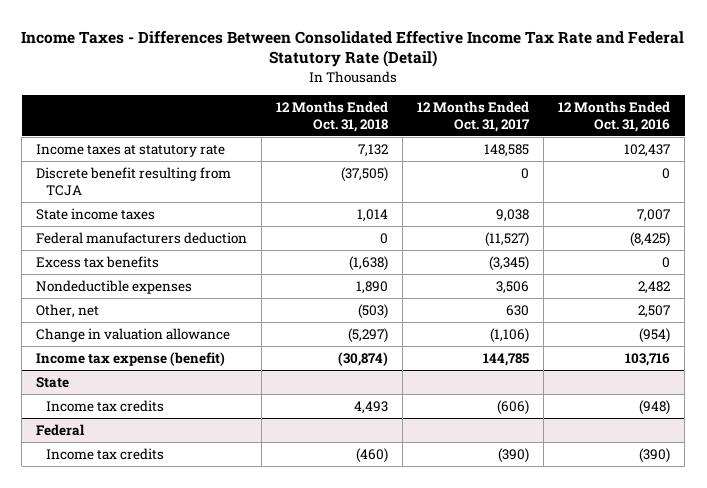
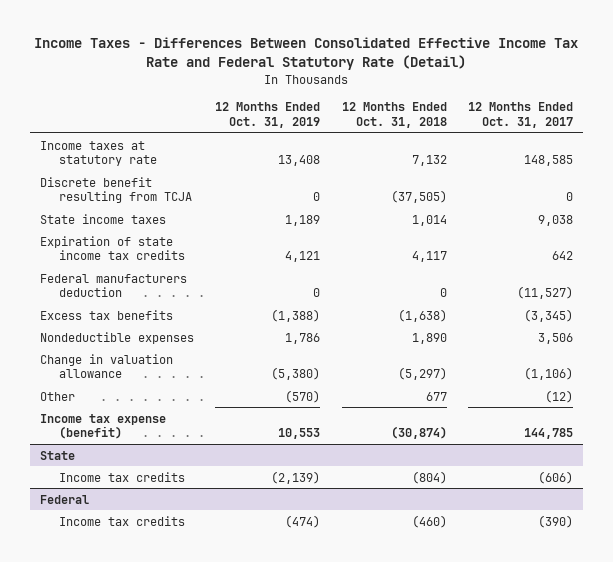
[558,101,671,132] 12 Months Ended Oct. 31, 2016 -> none
none -> [215,102,321,129] 12 Months Ended Oct. 31, 2019
none -> [40,235,186,261] Expiration of state income tax credits
[36,303,100,318] Other, net -> none
none -> [40,391,76,401] Other
[354,400,389,414] 4,493 -> [411,470,447,484] (804)

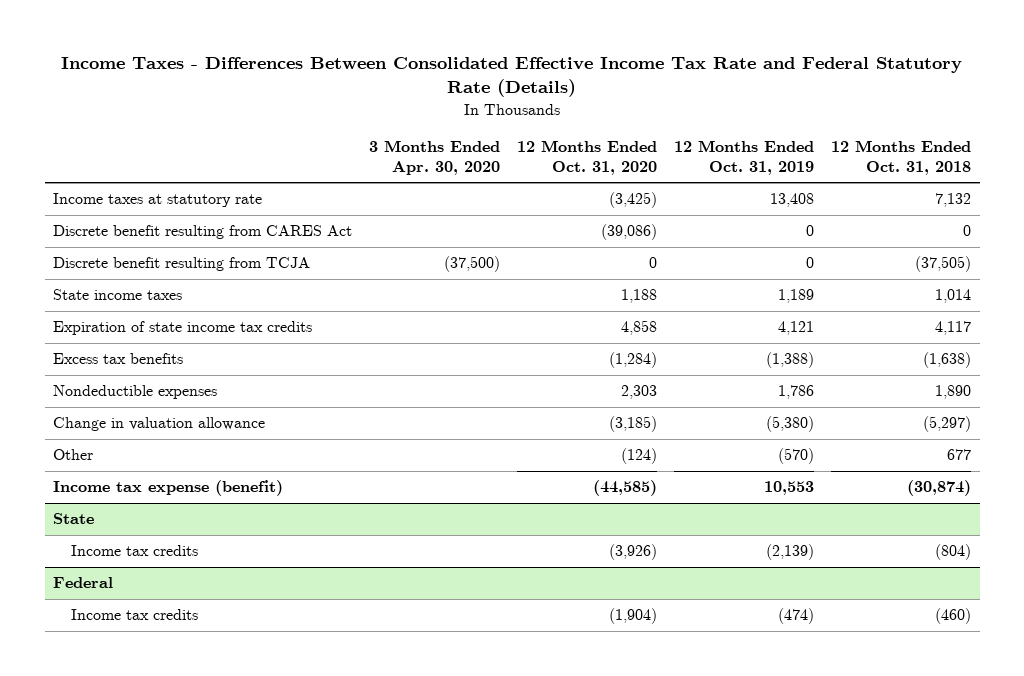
[34,37,579,71] Income Taxes - Differences Between Consolidated Effective Income Tax Rate and Federal Statutory Rate (Detail) -> [61,57,963,98] Income Taxes - Differences Between Consolidated Effective Income Tax Rate and Federal Statutory Rate (Details)
[467,102,573,129] 12 Months Ended Oct. 31, 2017 -> none
none -> [369,139,501,175] 3 Months Ended Apr. 30, 2020
none -> [517,139,658,175] 12 Months Ended Oct. 31, 2020
none -> [53,225,353,240] Discrete benefit resulting from CARES Act
[40,273,188,298] Federal manufacturers deduction -> none

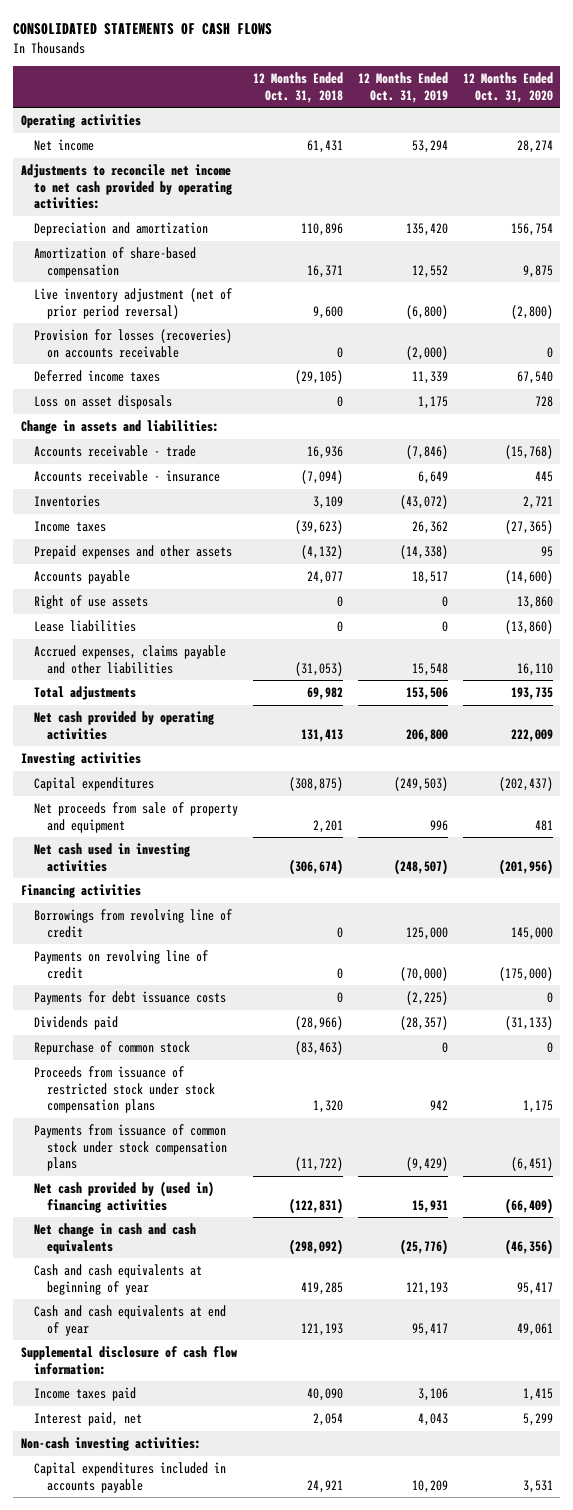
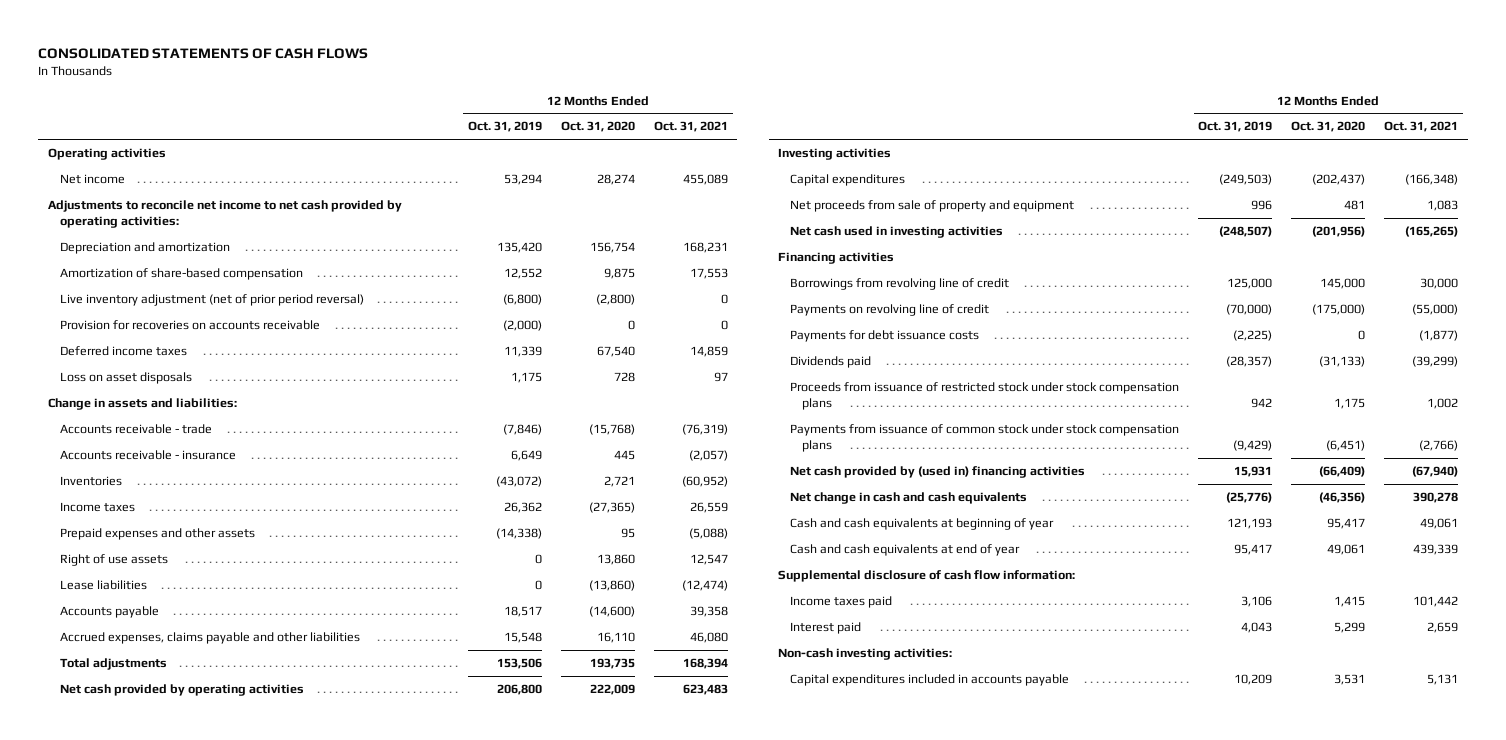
[252,72,343,103] 12 Months Ended Oct. 31, 2018 -> none
none -> [653,121,728,133] Oct. 31, 2021
[33,329,232,358] Provision for losses (recoveries) on accounts receivable -> [59,319,320,330] Provision for recoveries on accounts receivable
[33,570,130,585] Accounts payable -> [59,605,159,618] Accounts payable
[33,1041,190,1056] Repurchase of common stock -> none
[33,1412,142,1427] Interest paid, net -> [790,621,862,634] Interest paid

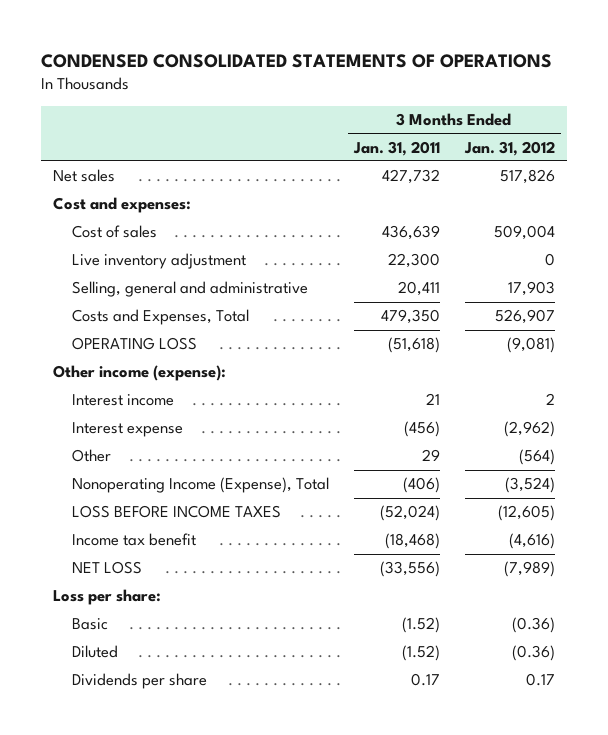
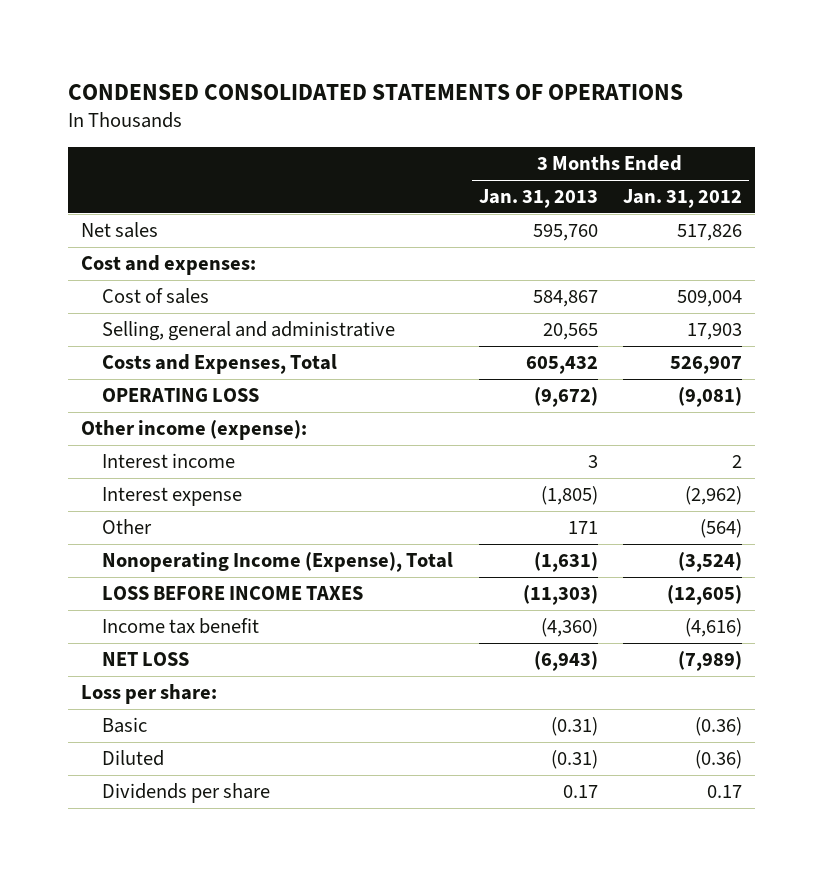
[352,140,440,156] Jan. 31, 2011 -> none
none -> [478,189,598,209] Jan. 31, 2013
[71,253,246,270] Live inventory adjustment -> none

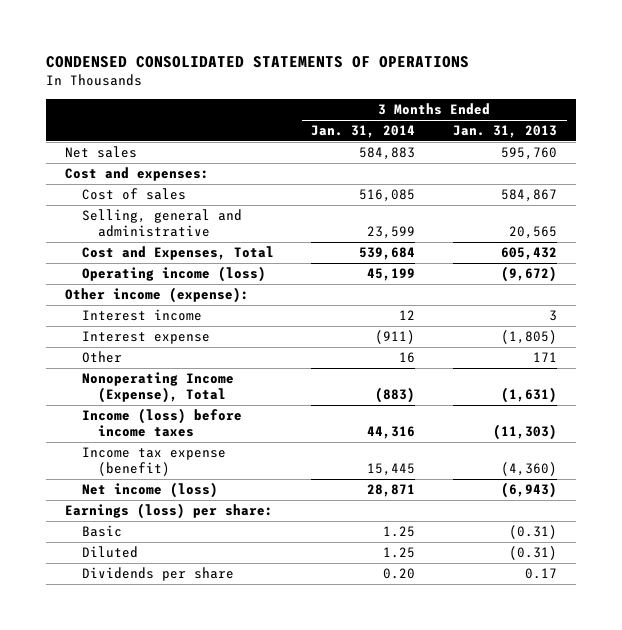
[623,189,743,209] Jan. 31, 2012 -> none
none -> [311,125,416,139] Jan. 31, 2014
[101,354,337,375] Costs and Expenses, Total -> [81,246,274,261] Cost and Expenses, Total
[101,388,259,403] OPERATING LOSS -> [81,266,266,283] Operating income (loss)
[101,586,363,601] LOSS BEFORE INCOME TAXES -> [81,408,242,438] Income (loss) before income taxes
[101,618,259,635] Income tax benefit -> [81,447,226,477] Income tax expense (benefit)
[101,652,189,667] NET LOSS -> [81,482,218,499] Net income (loss)
[80,684,217,705] Loss per share: -> [64,503,273,520] Earnings (loss) per share:

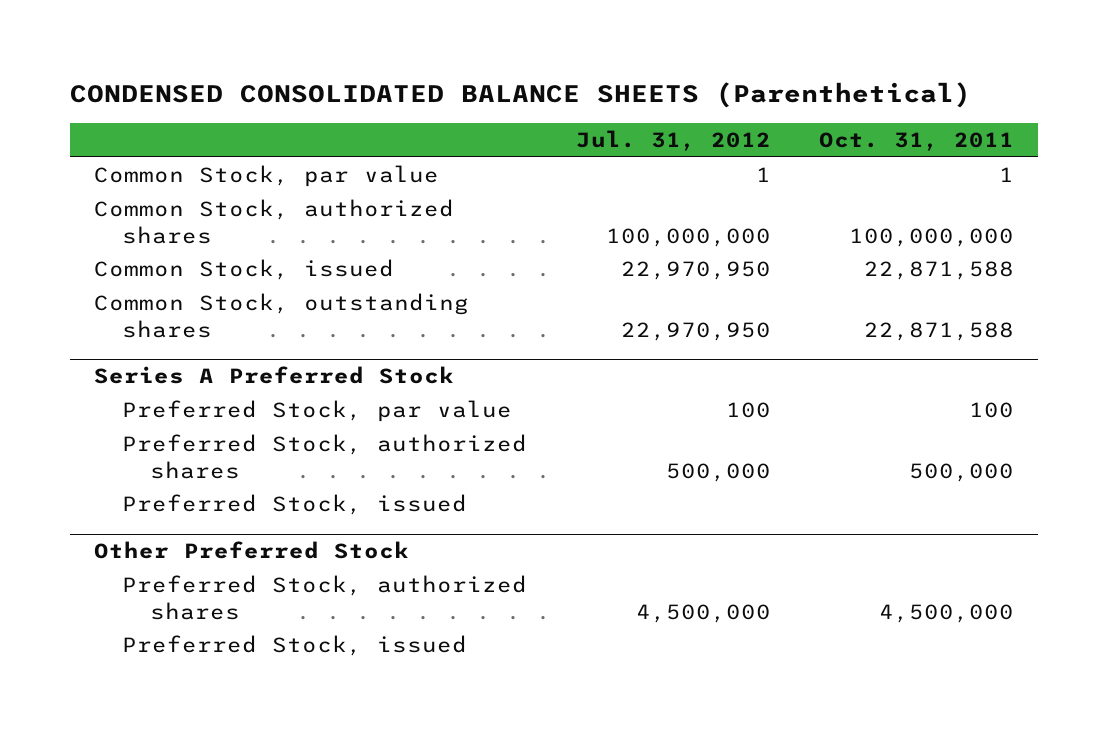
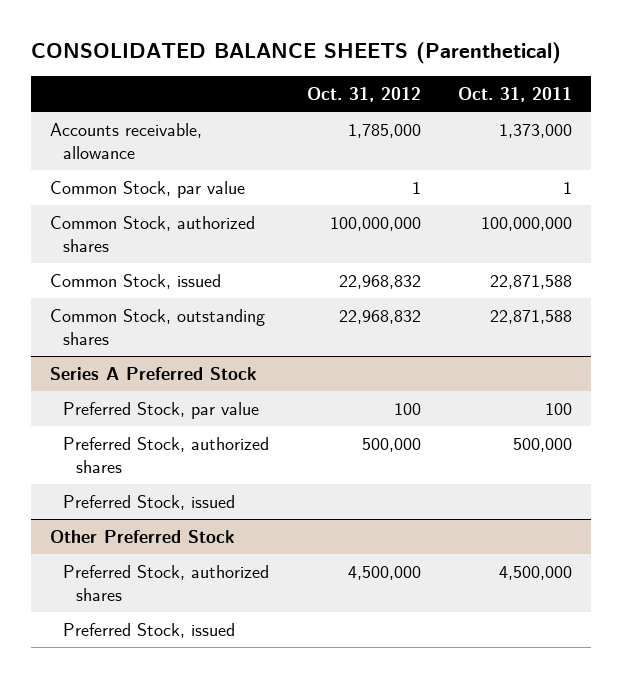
[69,82,971,109] CONDENSED CONSOLIDATED BALANCE SHEETS (Parenthetical) -> [30,42,561,65] CONSOLIDATED BALANCE SHEETS (Parenthetical)
[575,130,771,152] Jul. 31, 2012 -> none
none -> [306,86,421,102] Oct. 31, 2012
none -> [49,122,202,159] Accounts receivable, allowance

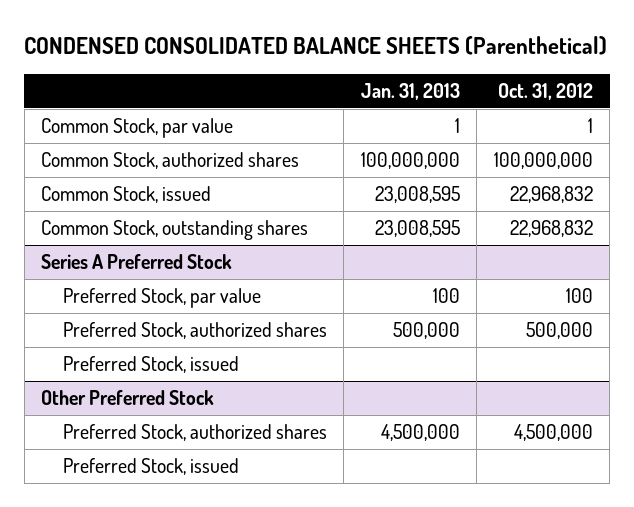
[30,42,561,65] CONSOLIDATED BALANCE SHEETS (Parenthetical) -> [24,36,608,56] CONDENSED CONSOLIDATED BALANCE SHEETS (Parenthetical)
[458,86,573,102] Oct. 31, 2011 -> none
none -> [360,82,460,100] Jan. 31, 2013
[49,122,202,159] Accounts receivable, allowance -> none

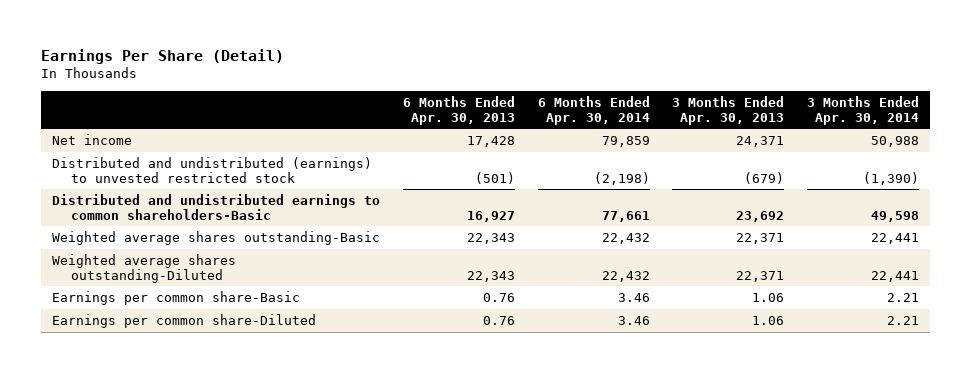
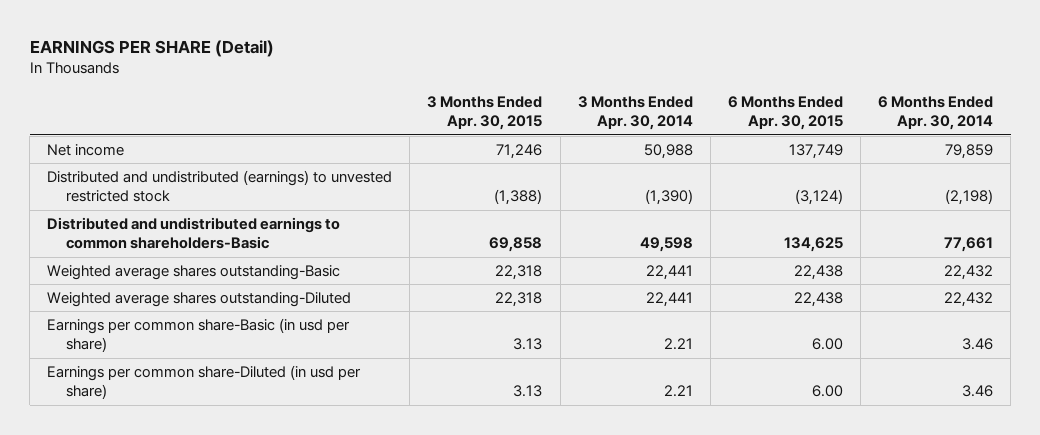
[41,48,285,64] Earnings Per Share (Detail) -> [29,39,274,57] EARNINGS PER SHARE (Detail)
[402,95,515,125] 6 Months Ended Apr. 30, 2013 -> none
[672,95,785,125] 3 Months Ended Apr. 30, 2013 -> none
none -> [427,96,543,131] 3 Months Ended Apr. 30, 2015
none -> [727,96,843,131] 6 Months Ended Apr. 30, 2015
[52,290,301,305] Earnings per common share-Basic -> [47,318,351,353] Earnings per common share-Basic (in usd per share)
[52,313,317,328] Earnings per common share-Diluted -> [47,365,362,400] Earnings per common share-Diluted (in usd per share)

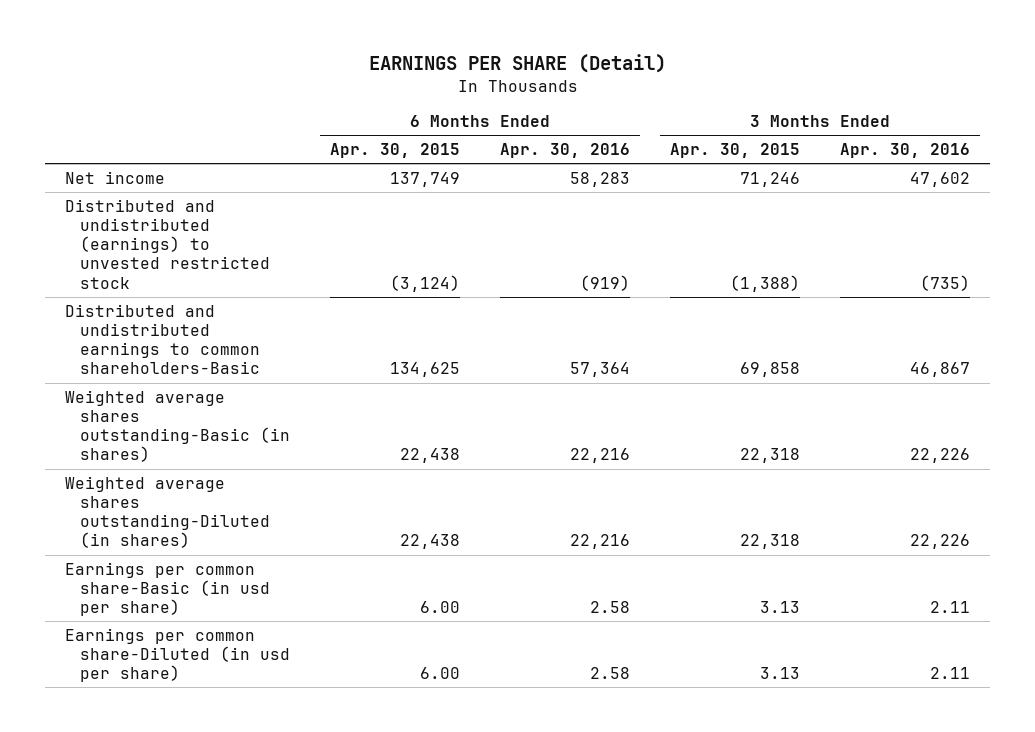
[577,96,693,131] 3 Months Ended Apr. 30, 2014 -> none
[878,96,994,131] 6 Months Ended Apr. 30, 2014 -> none
none -> [499,143,630,159] Apr. 30, 2016
none -> [839,143,970,159] Apr. 30, 2016
[47,265,341,281] Weighted average shares outstanding-Basic -> [65,389,290,463] Weighted average shares outstanding-Basic (in shares)
[47,292,352,308] Weighted average shares outstanding-Diluted -> [65,475,270,549] Weighted average shares outstanding-Diluted (in shares)

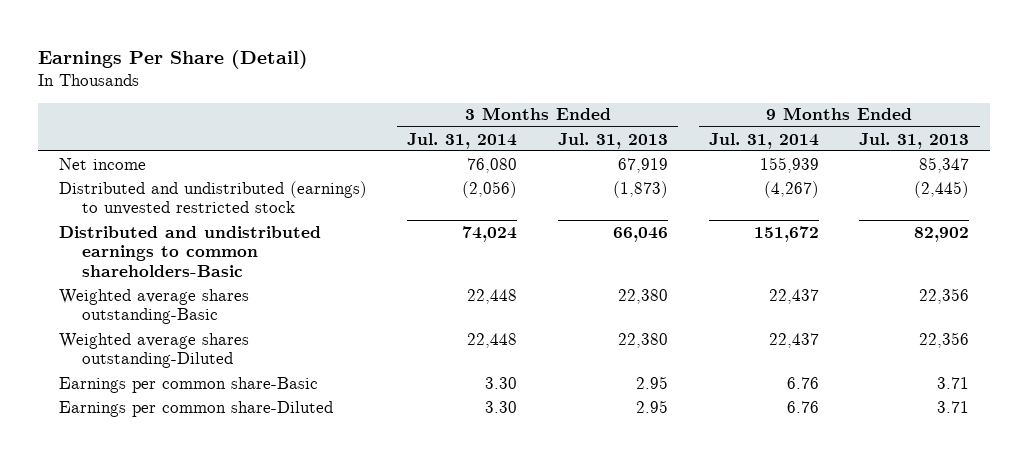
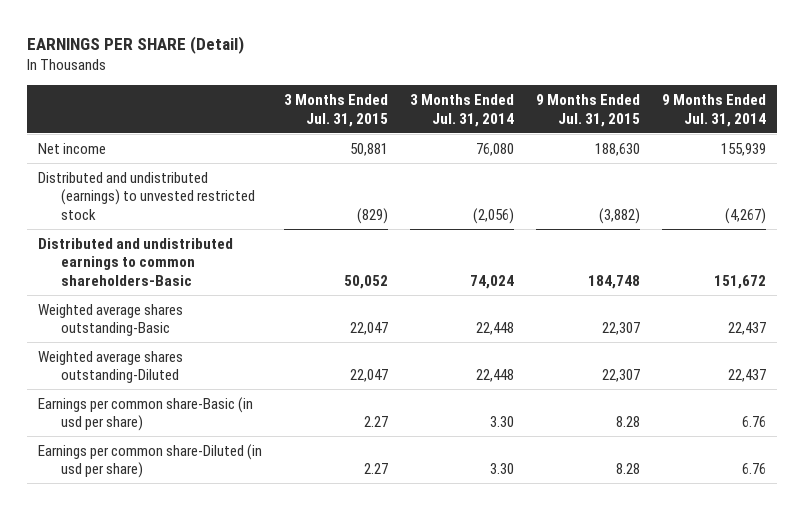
[38,49,309,69] Earnings Per Share (Detail) -> [27,36,245,55] EARNINGS PER SHARE (Detail)
[558,132,669,149] Jul. 31, 2013 -> none
[859,132,970,149] Jul. 31, 2013 -> none
none -> [284,93,389,127] 3 Months Ended Jul. 31, 2015
none -> [536,93,641,127] 9 Months Ended Jul. 31, 2015
[58,376,318,393] Earnings per common share-Basic -> [38,396,254,432] Earnings per common share-Basic (in usd per share)
[58,400,333,417] Earnings per common share-Diluted -> [38,443,263,479] Earnings per common share-Diluted (in usd per share)

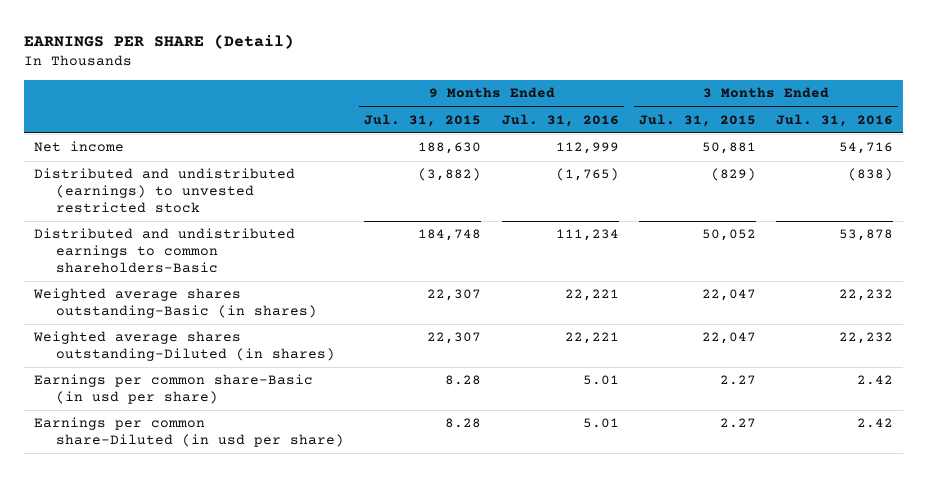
[410,93,515,127] 3 Months Ended Jul. 31, 2014 -> none
[662,93,767,127] 9 Months Ended Jul. 31, 2014 -> none
none -> [501,113,619,127] Jul. 31, 2016
none -> [776,113,894,127] Jul. 31, 2016
[38,303,184,337] Weighted average shares outstanding-Basic -> [32,288,318,319] Weighted average shares outstanding-Basic (in shares)
[38,350,184,384] Weighted average shares outstanding-Diluted -> [32,331,336,362] Weighted average shares outstanding-Diluted (in shares)

